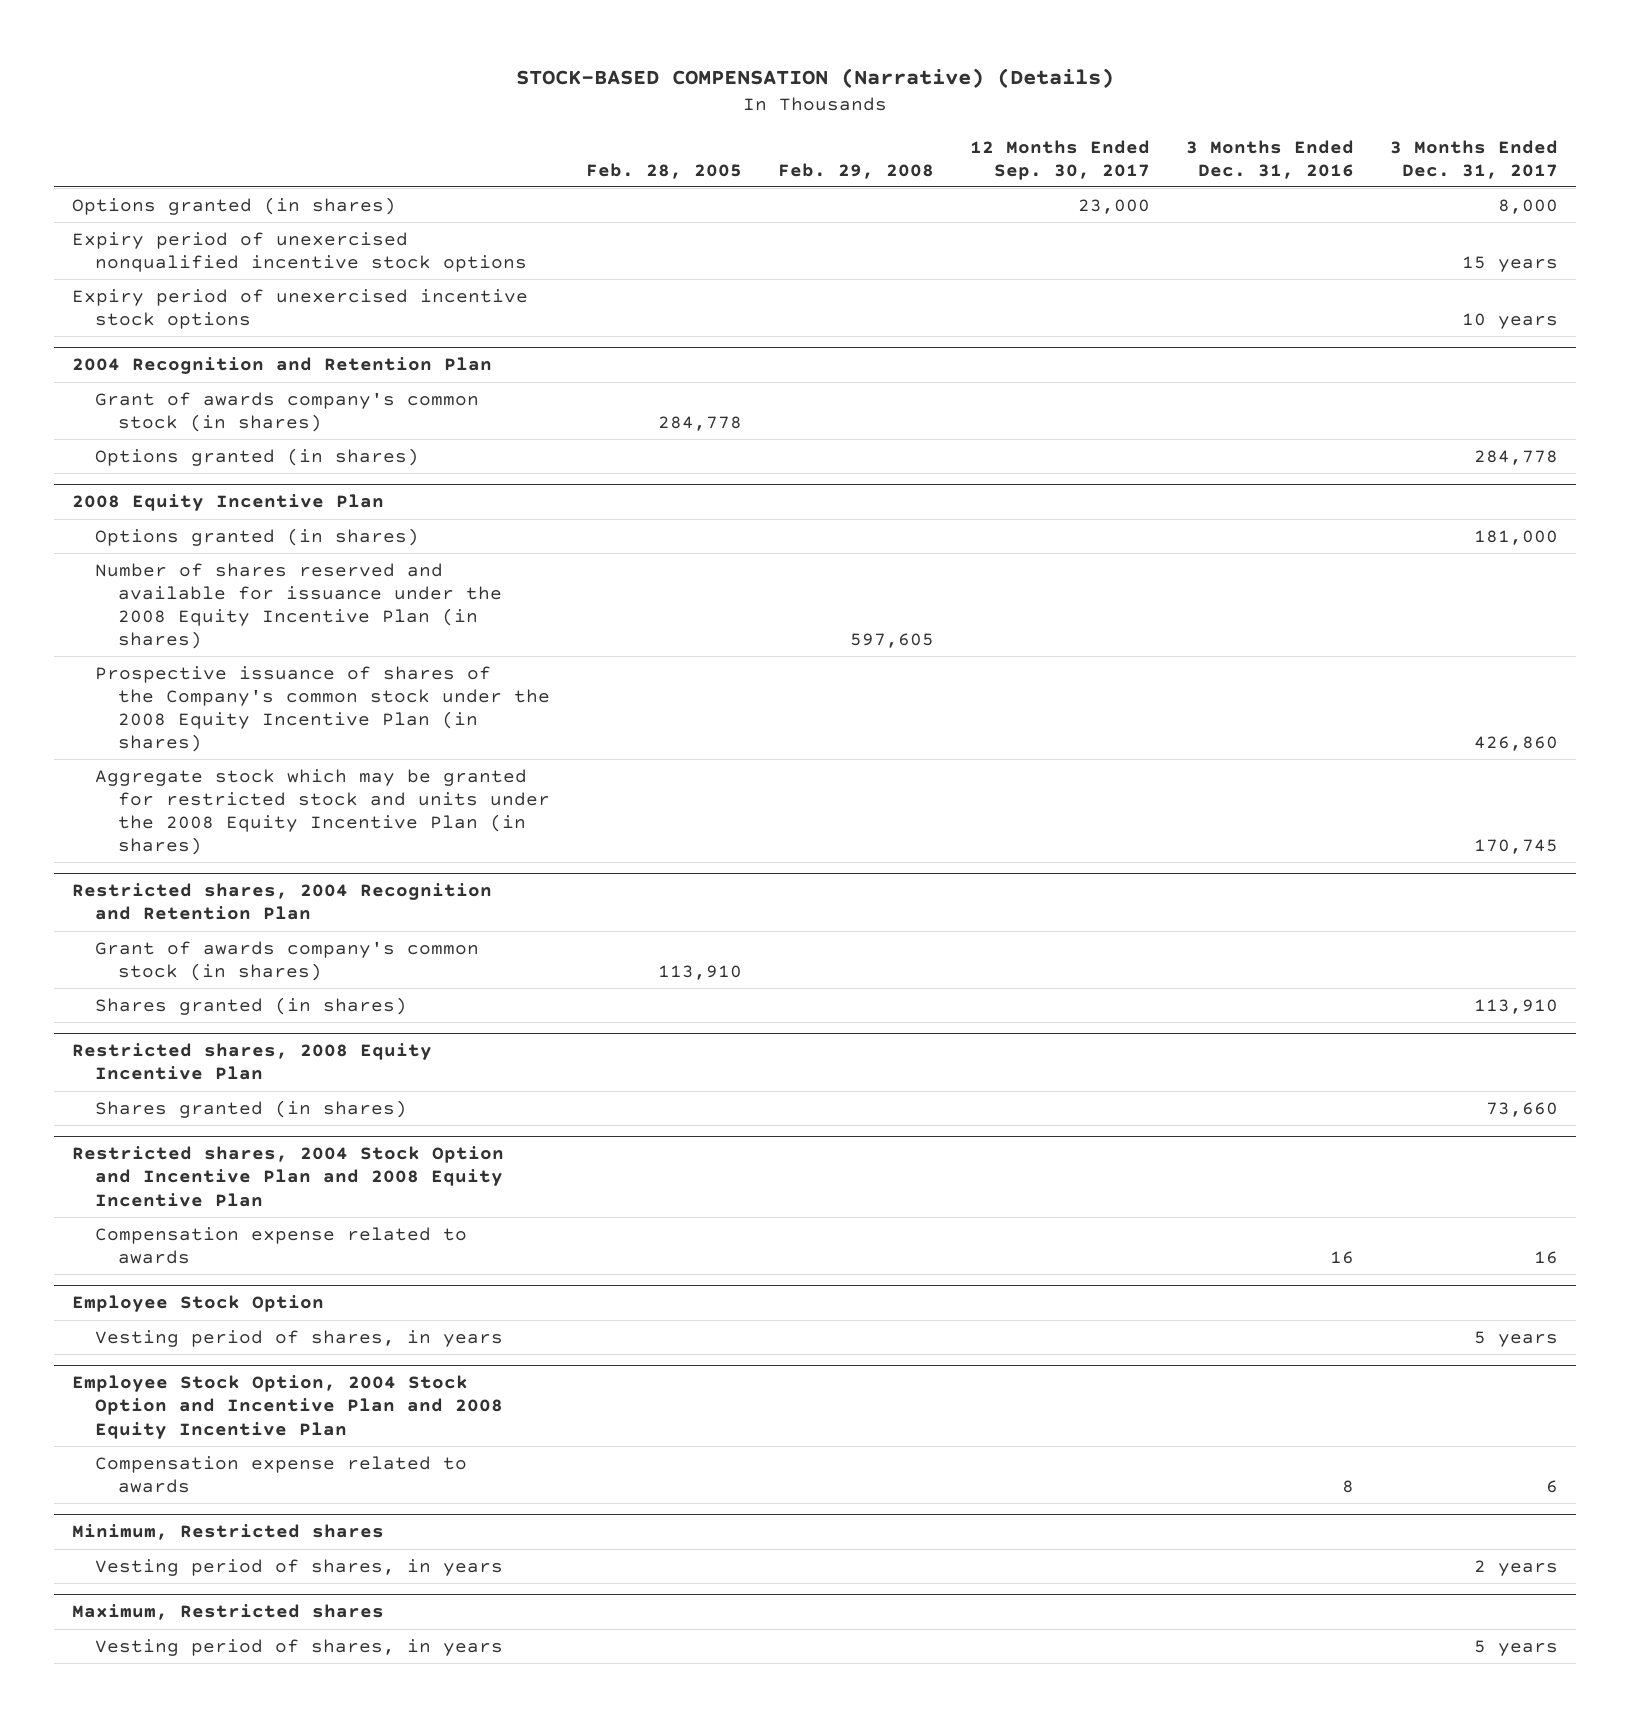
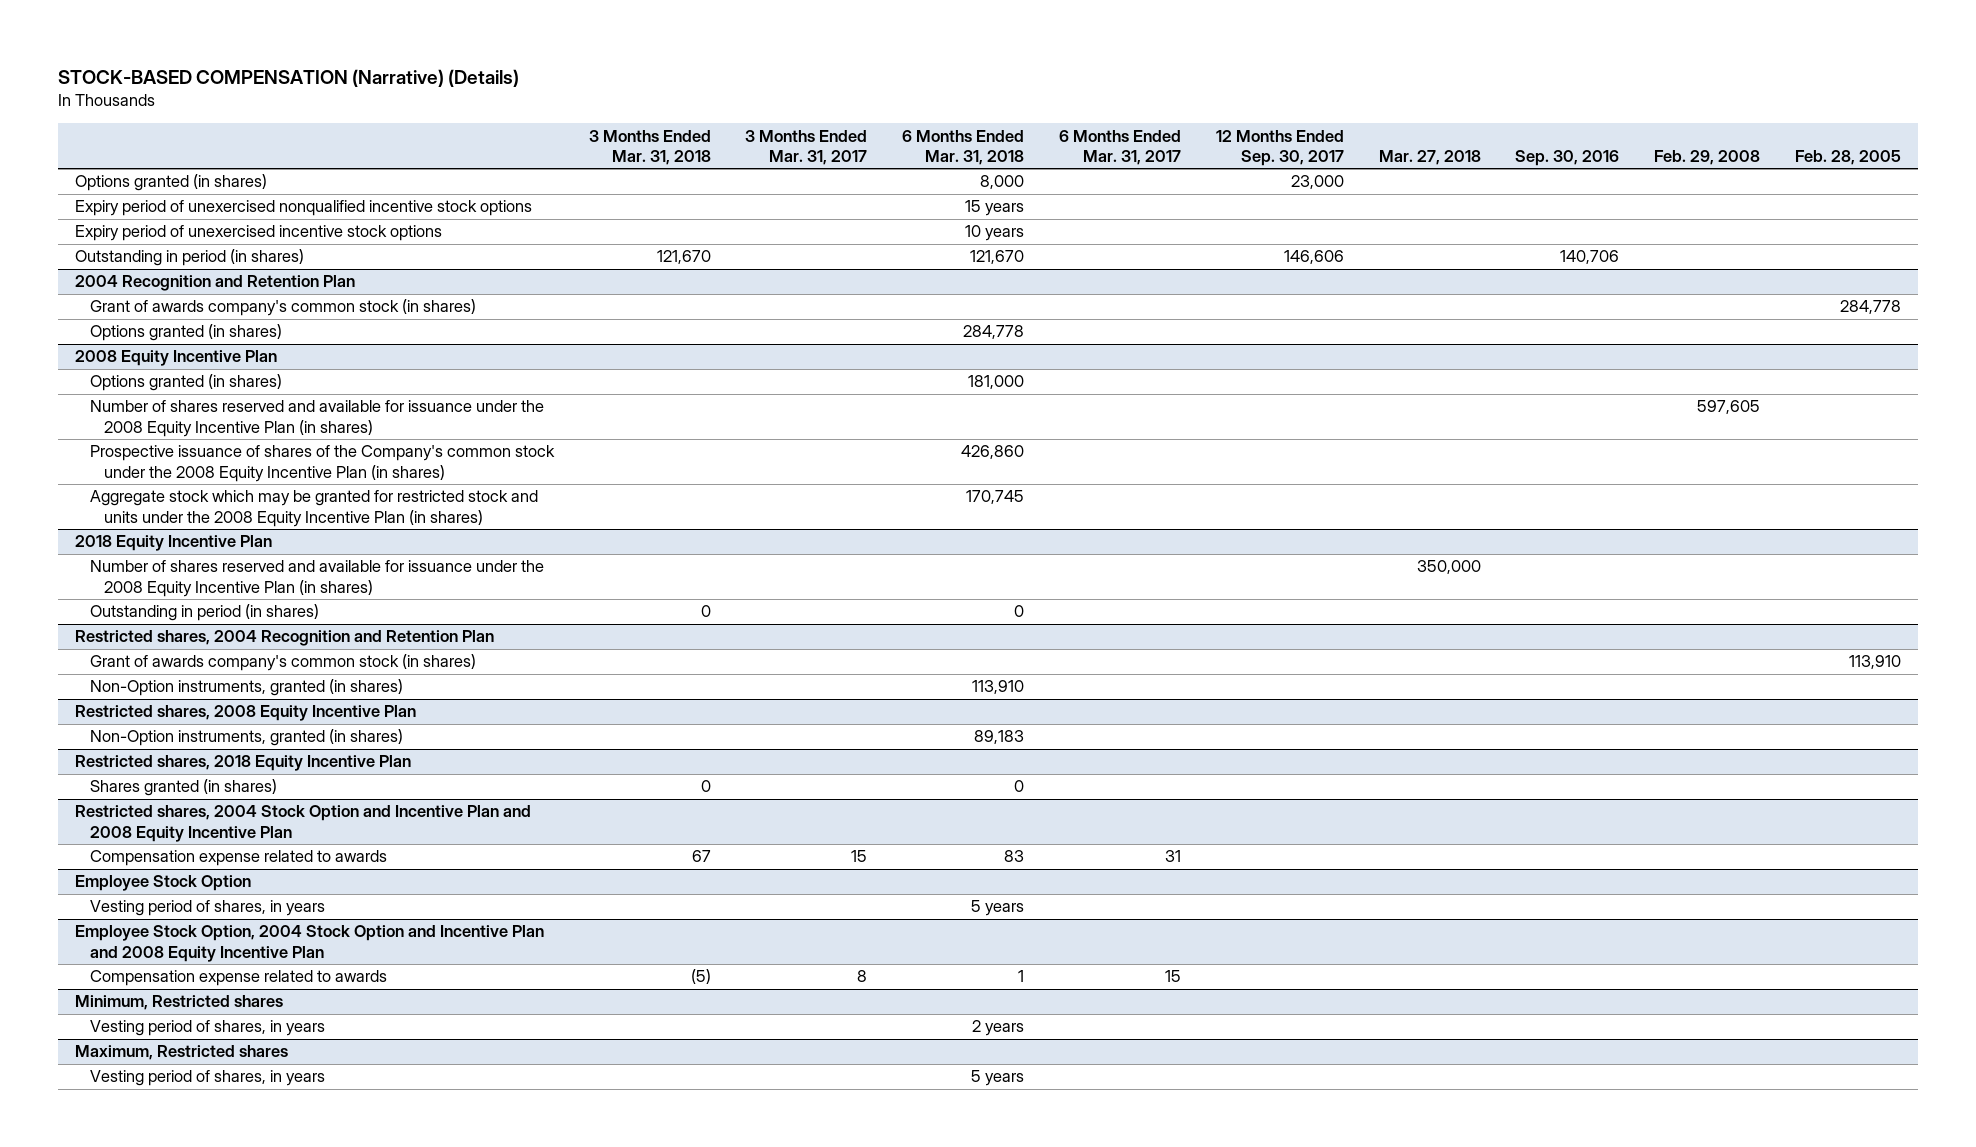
[1185,139,1354,179] 3 Months Ended Dec. 31, 2016 -> none
[1389,139,1558,179] 3 Months Ended Dec. 31, 2017 -> none
none -> [588,129,711,166] 3 Months Ended Mar. 31, 2018
none -> [745,129,868,166] 3 Months Ended Mar. 31, 2017
none -> [902,129,1025,166] 6 Months Ended Mar. 31, 2018
none -> [1058,129,1181,166] 6 Months Ended Mar. 31, 2017
none -> [1378,150,1481,166] Mar. 27, 2018
none -> [1515,150,1620,167] Sep. 30, 2016
none -> [75,249,305,267] Outstanding in period (in shares)
none -> [75,535,273,552] 2018 Equity Incentive Plan
none -> [89,560,544,597] Number of shares reserved and available for issuance under the 2008 Equity Incentive Plan (in shares)
none -> [89,604,319,622] Outstanding in period (in shares)
[94,996,407,1015] Shares granted (in shares) -> [89,679,403,697] Non-Option instruments, granted (in shares)
[94,1099,407,1118] Shares granted (in shares) -> [89,729,403,747] Non-Option instruments, granted (in shares)
none -> [75,755,412,772] Restricted shares, 2018 Equity Incentive Plan
none -> [89,779,277,797] Shares granted (in shares)

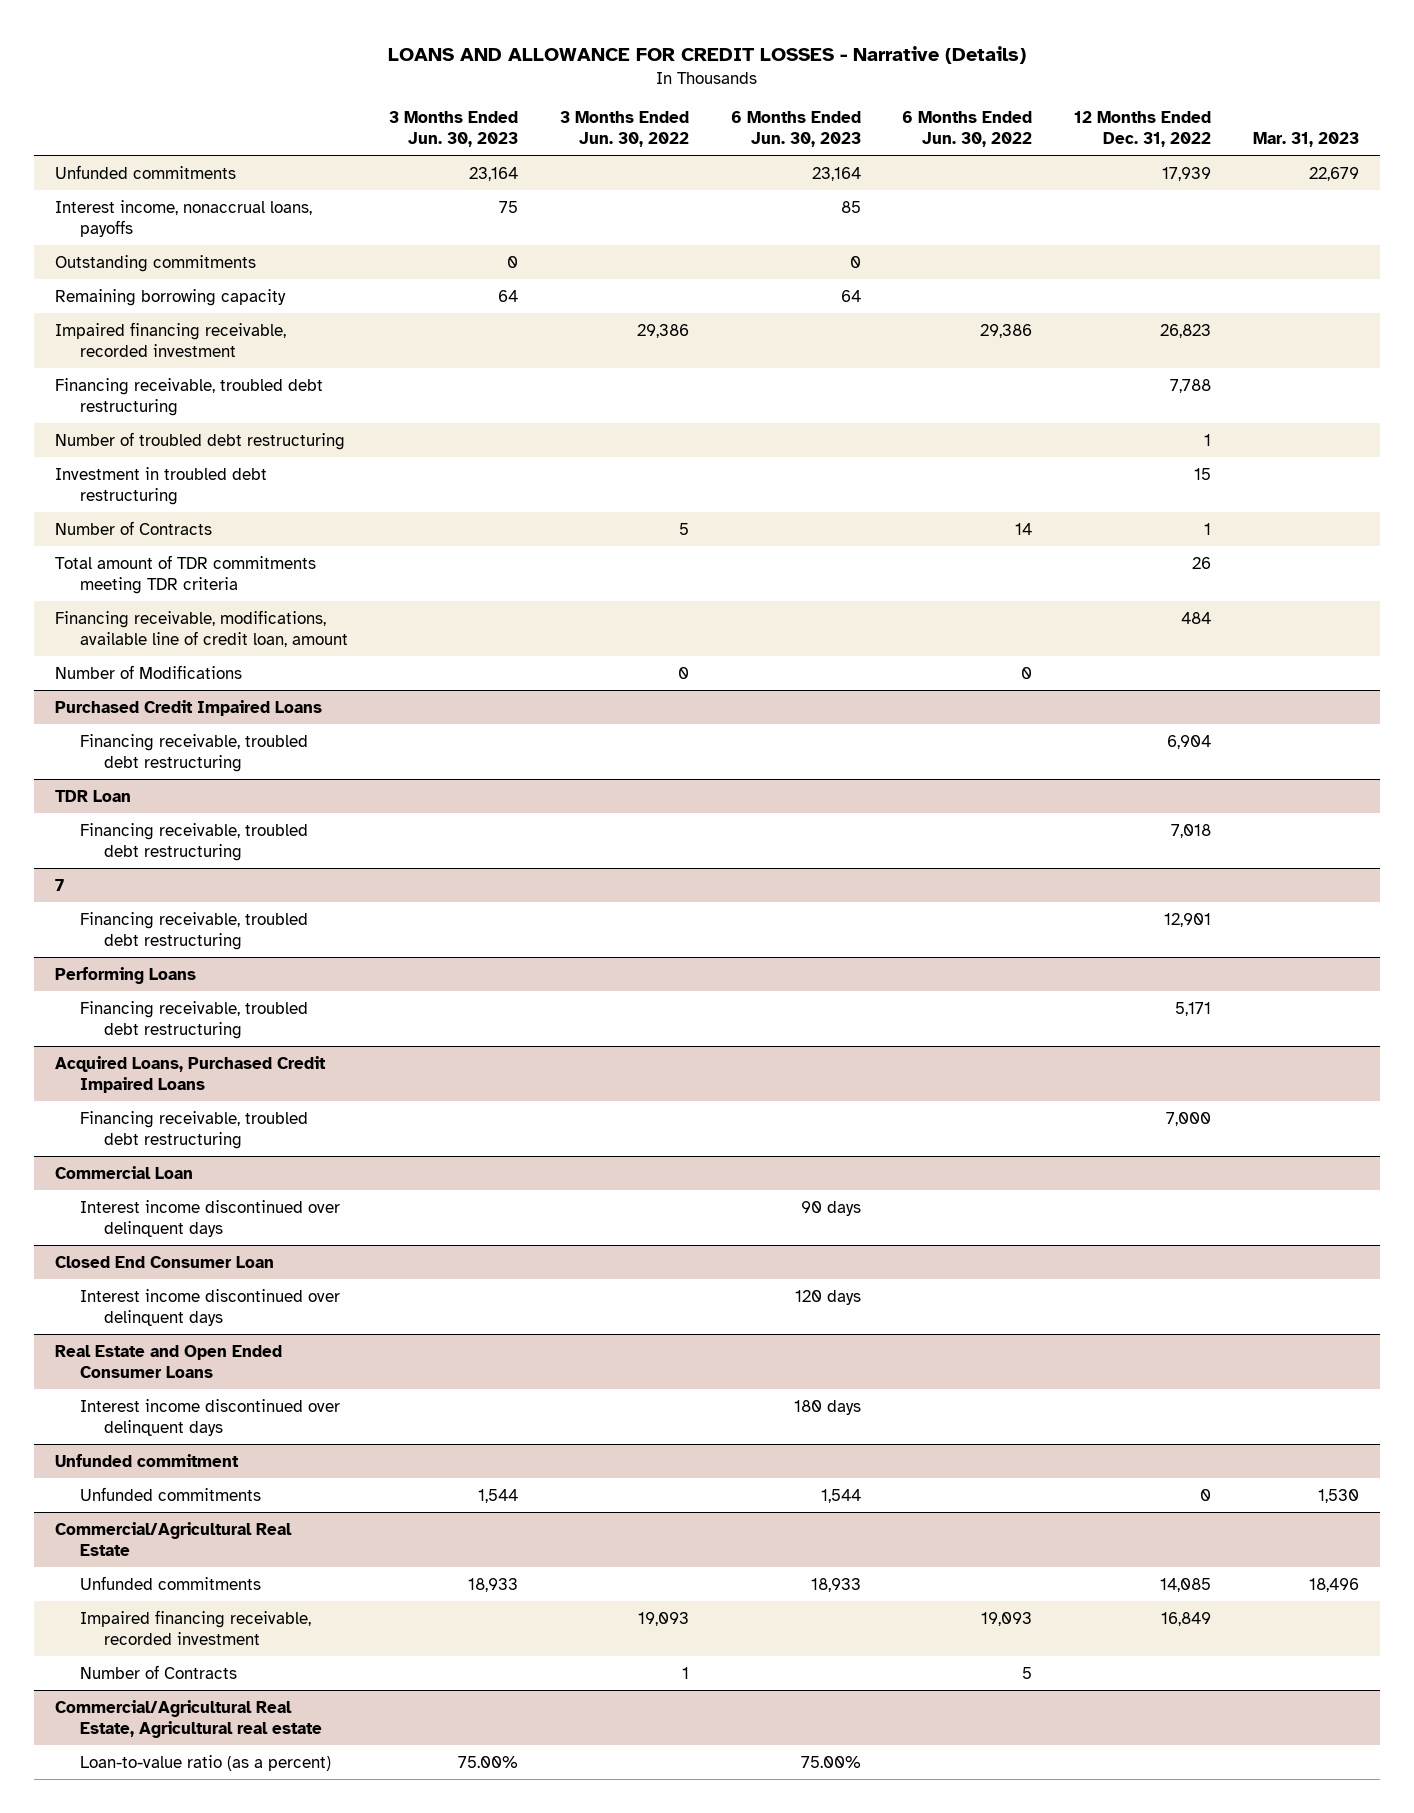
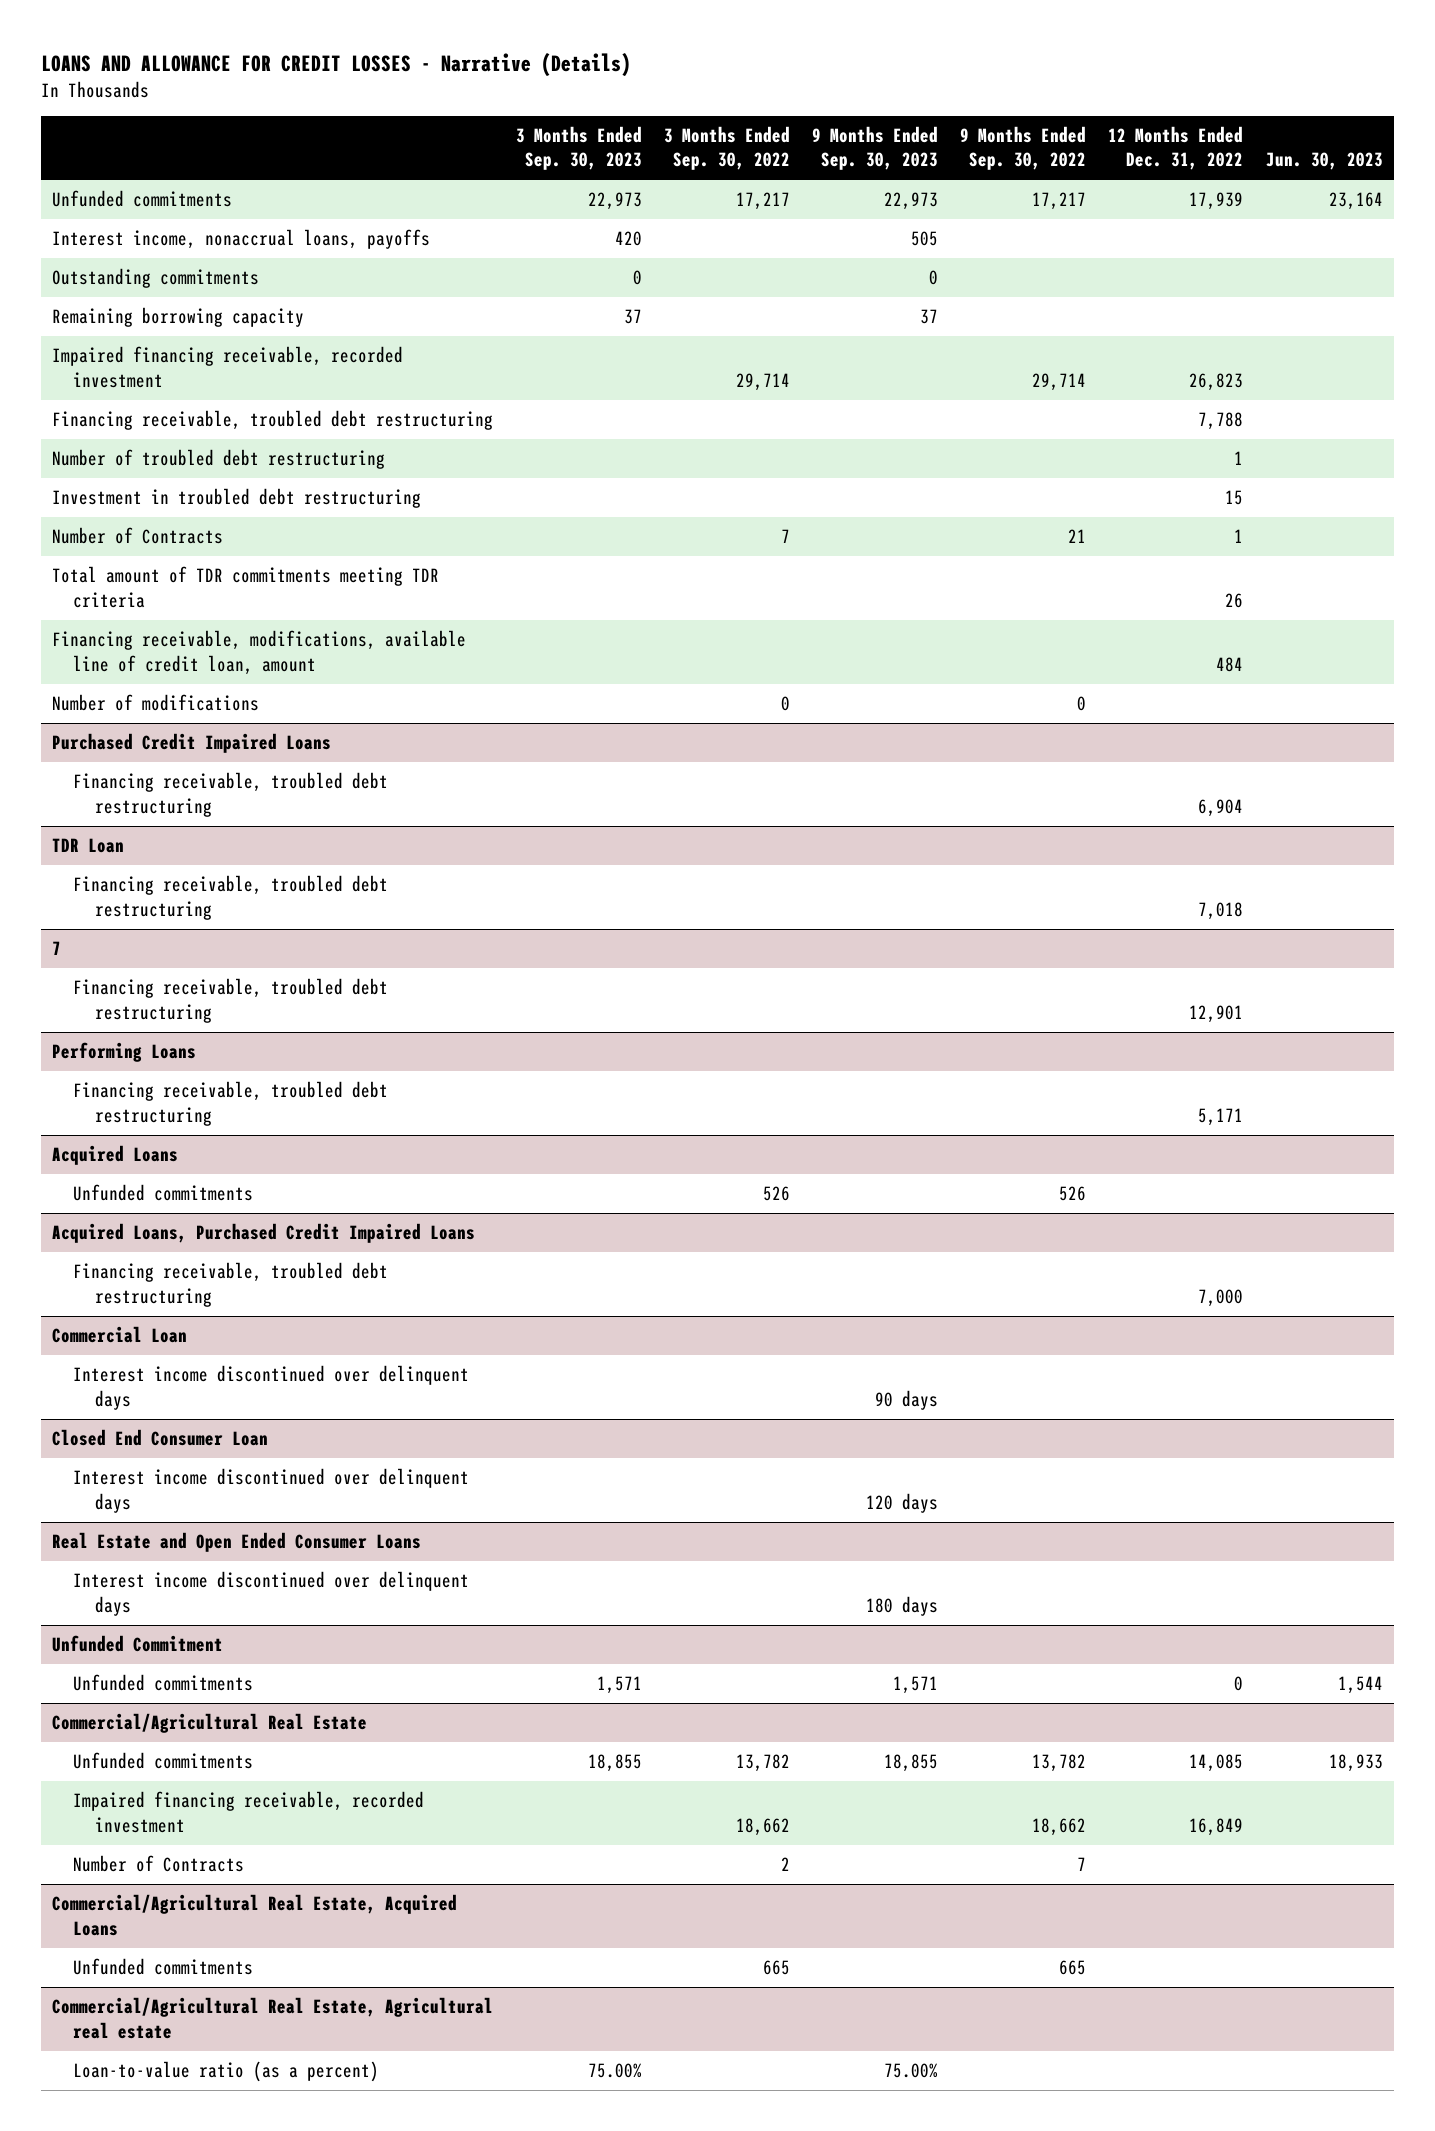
[389,111,519,148] 3 Months Ended Jun. 30, 2023 -> none
[560,111,690,148] 3 Months Ended Jun. 30, 2022 -> none
[730,111,861,148] 6 Months Ended Jun. 30, 2023 -> none
[902,111,1033,148] 6 Months Ended Jun. 30, 2022 -> none
[1252,132,1359,148] Mar. 31, 2023 -> none
none -> [515,126,642,171] 3 Months Ended Sep. 30, 2023
none -> [663,126,790,171] 3 Months Ended Sep. 30, 2022
none -> [811,126,938,171] 9 Months Ended Sep. 30, 2023
none -> [960,126,1087,171] 9 Months Ended Sep. 30, 2022
none -> [1265,152,1383,171] Jun. 30, 2023
[55,664,243,679] Number of Modifications -> [52,694,260,712] Number of modifications
none -> [52,1145,179,1166] Acquired Loans
none -> [73,1184,254,1202] Unfunded commitments
[55,1453,240,1467] Unfunded commitment -> [52,1635,224,1653] Unfunded Commitment
none -> [52,1894,458,1936] Commercial/Agricultural Real Estate, Acquired Loans
none -> [73,1958,254,1976] Unfunded commitments

